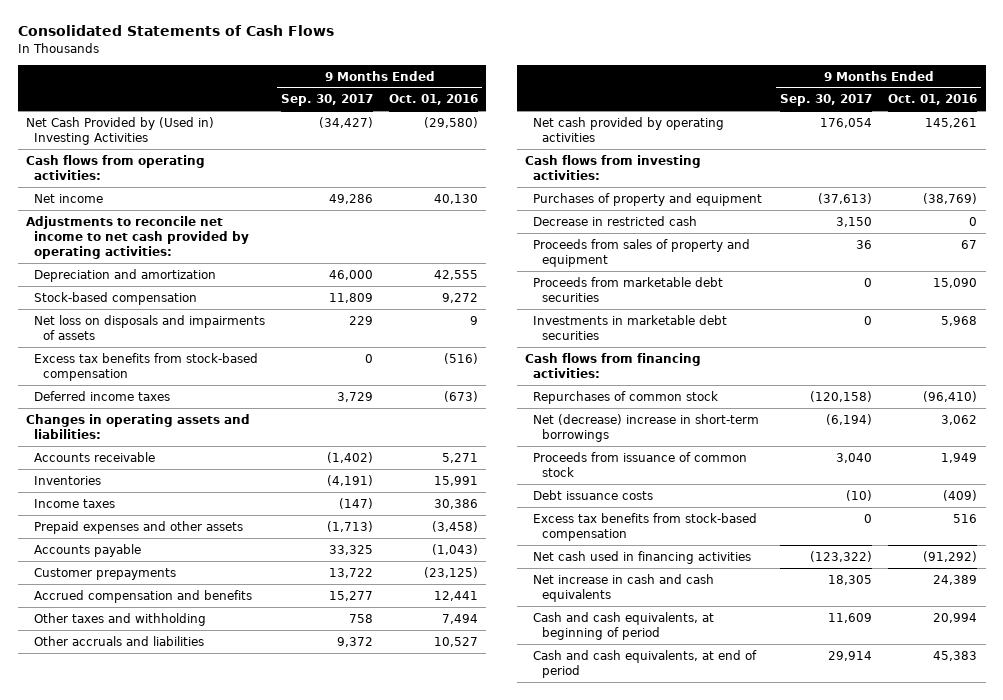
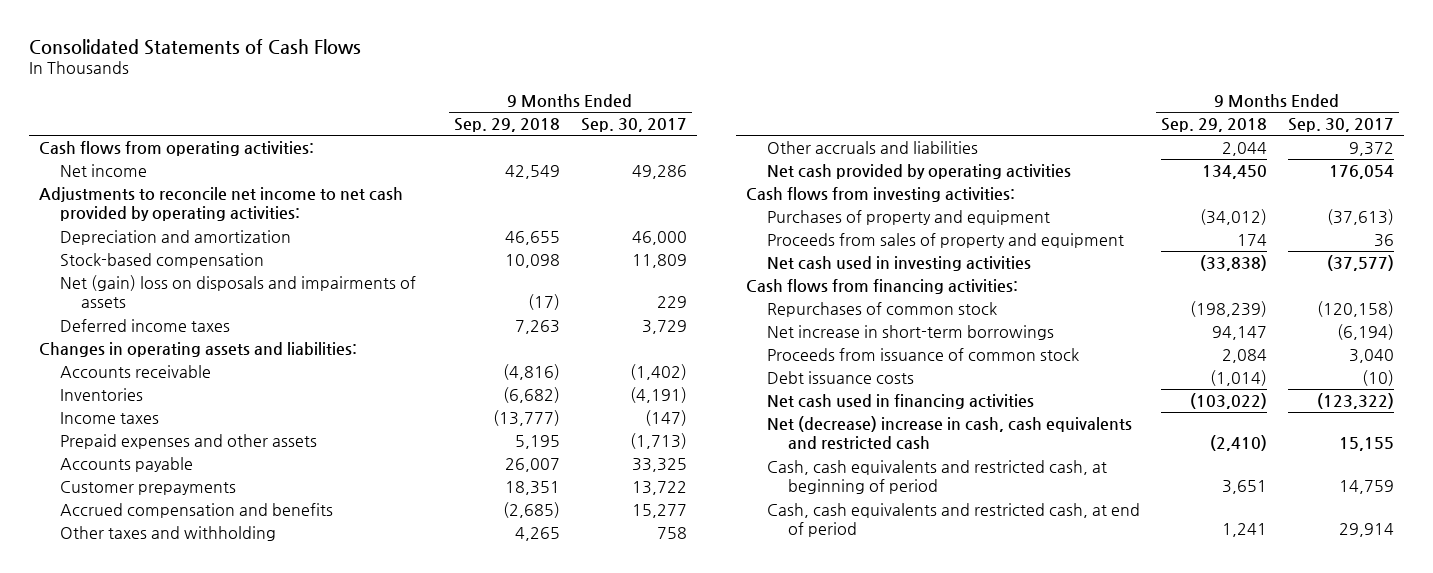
[389,94,479,106] Oct. 01, 2016 -> none
none -> [453,118,560,133] Sep. 29, 2018
[25,116,214,145] Net Cash Provided by (Used in) Investing Activities -> none
[34,352,259,381] Excess tax benefits from stock-based compensation -> none
[34,314,266,340] Net loss on disposals and impairments of assets -> [60,275,417,309] Net (gain) loss on disposals and impairments of assets
[533,215,698,226] Decrease in restricted cash -> none
[533,276,724,302] Proceeds from marketable debt securities -> none
[533,314,728,340] Investments in marketable debt securities -> none
none -> [767,256,1032,272] Net cash used in investing activities
[533,413,760,442] Net (decrease) increase in short-term borrowings -> [767,325,1055,341] Net increase in short-term borrowings
[533,512,758,541] Excess tax benefits from stock-based compensation -> none
[533,573,715,602] Net increase in cash and cash equivalents -> [767,416,1133,451] Net (decrease) increase in cash, cash equivalents and restricted cash
[828,574,873,585] 18,305 -> [1338,437,1394,452] 15,155
[533,611,715,640] Cash and cash equivalents, at beginning of period -> [767,460,1108,495] Cash, cash equivalents and restricted cash, at beginning of period
[828,612,873,623] 11,609 -> [1338,480,1394,495] 14,759
[533,649,758,678] Cash and cash equivalents, at end of period -> [767,503,1141,538] Cash, cash equivalents and restricted cash, at end of period

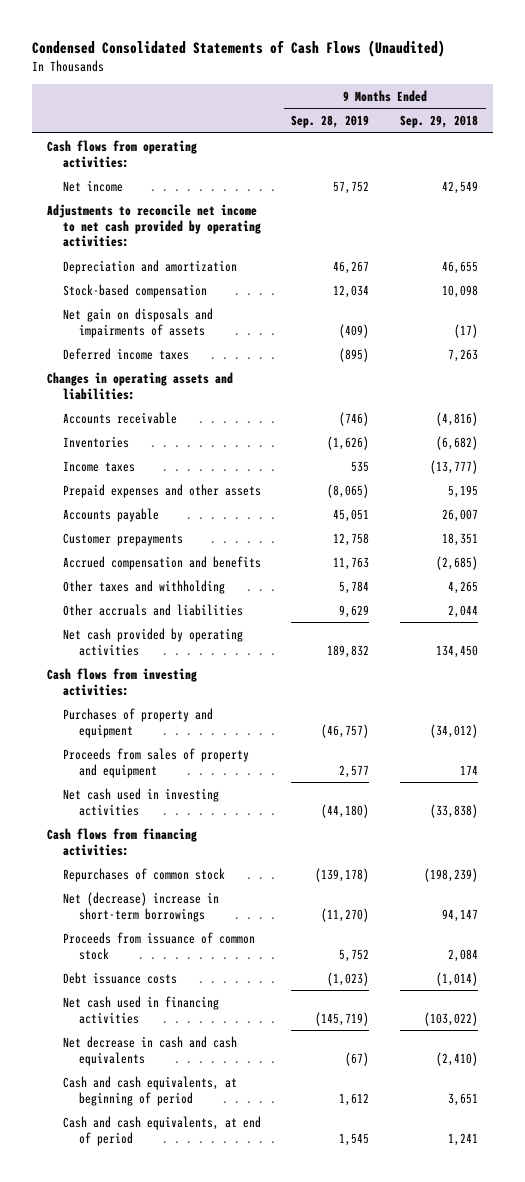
[28,38,361,55] Consolidated Statements of Cash Flows -> [32,39,446,57] Condensed Consolidated Statements of Cash Flows (Unaudited)
[580,118,687,133] Sep. 30, 2017 -> none
none -> [291,115,370,129] Sep. 28, 2019
[60,275,417,309] Net (gain) loss on disposals and impairments of assets -> [63,307,214,338] Net gain on disposals and impairments of assets
[767,325,1055,341] Net increase in short-term borrowings -> [63,891,220,922] Net (decrease) increase in short-term borrowings
[767,416,1133,451] Net (decrease) increase in cash, cash equivalents and restricted cash -> [63,1035,238,1066] Net decrease in cash and cash equivalents
[767,460,1108,495] Cash, cash equivalents and restricted cash, at beginning of period -> [63,1075,238,1106] Cash and cash equivalents, at beginning of period
[767,503,1141,538] Cash, cash equivalents and restricted cash, at end of period -> [63,1115,262,1146] Cash and cash equivalents, at end of period

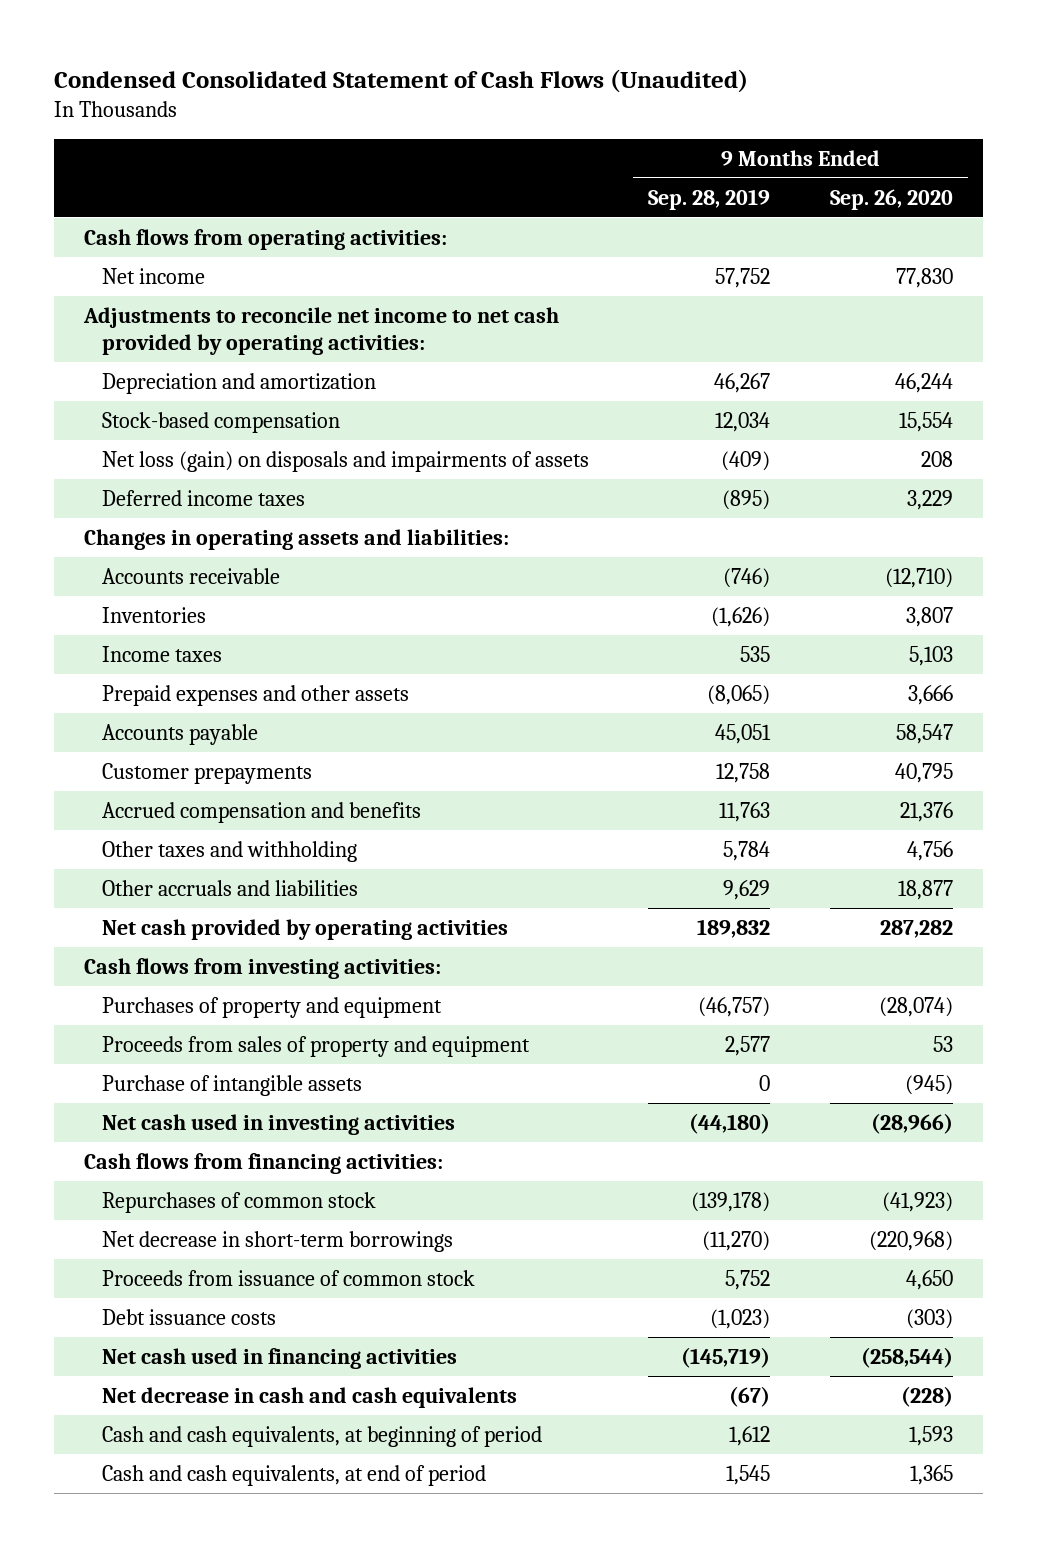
[32,39,446,57] Condensed Consolidated Statements of Cash Flows (Unaudited) -> [54,69,749,94] Condensed Consolidated Statement of Cash Flows (Unaudited)
[399,115,478,129] Sep. 29, 2018 -> none
none -> [829,188,953,210] Sep. 26, 2020
[63,307,214,338] Net gain on disposals and impairments of assets -> [101,450,589,472] Net loss (gain) on disposals and impairments of assets
none -> [101,1074,362,1096] Purchase of intangible assets
[63,891,220,922] Net (decrease) increase in short-term borrowings -> [101,1230,453,1252] Net decrease in short-term borrowings

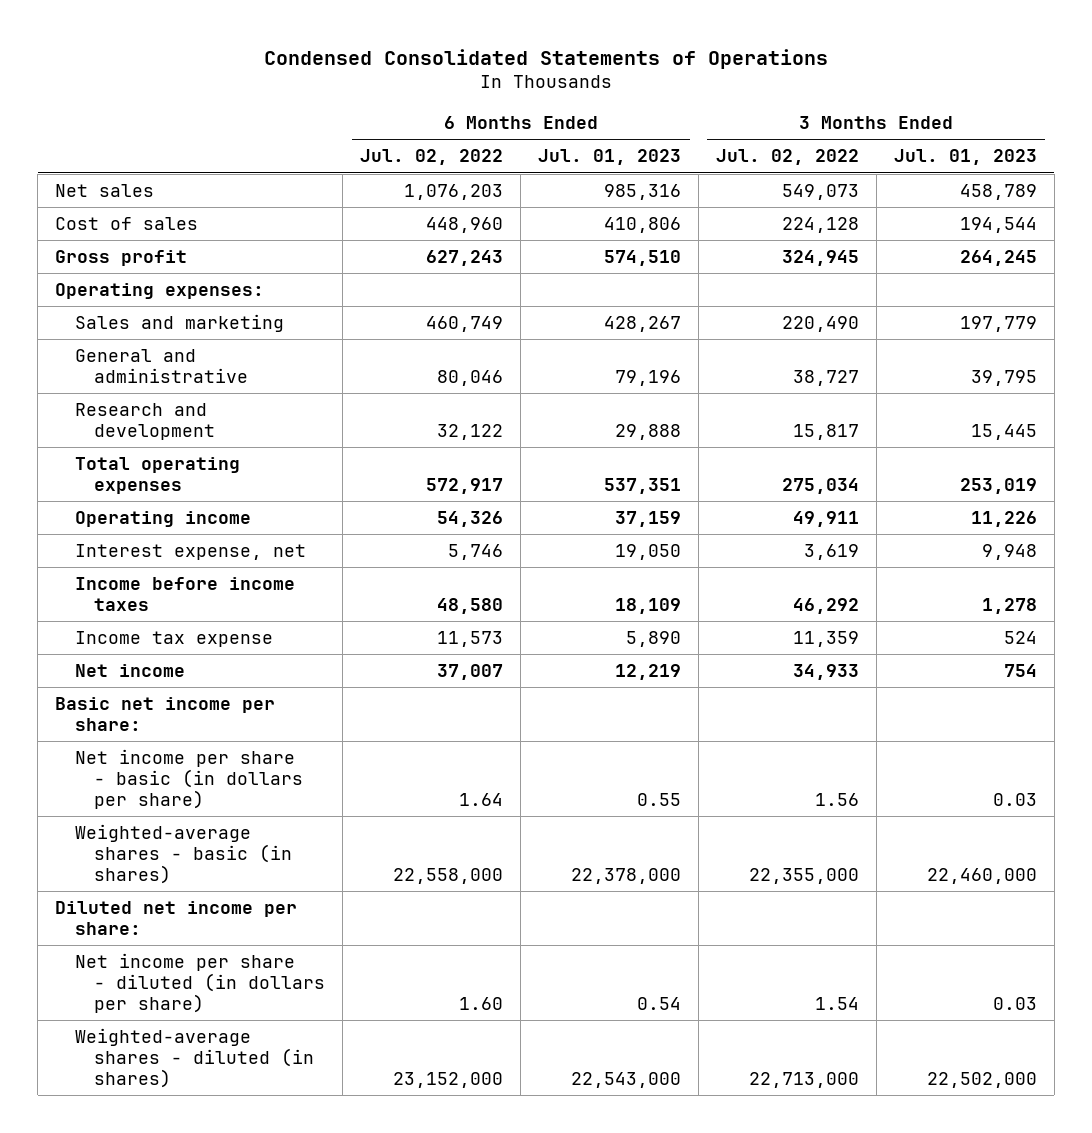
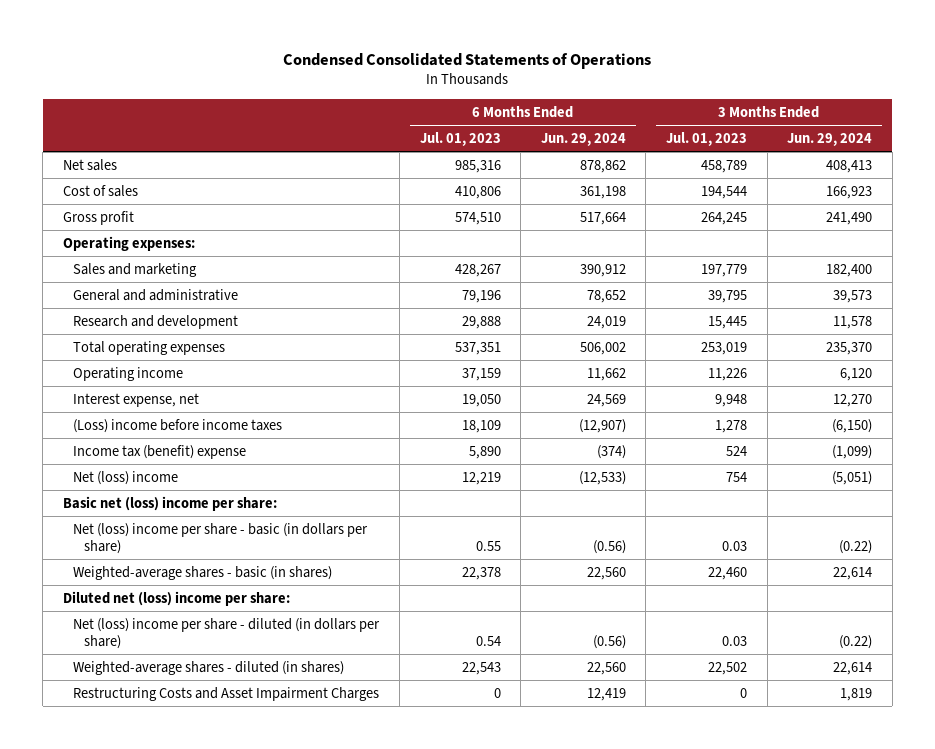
[360,149,504,166] Jul. 02, 2022 -> none
[715,149,859,166] Jul. 02, 2022 -> none
none -> [540,133,626,147] Jun. 29, 2024
none -> [787,133,873,147] Jun. 29, 2024
[74,577,295,611] Income before income taxes -> [73,418,283,433] (Loss) income before income taxes
[74,631,273,648] Income tax expense -> [73,444,247,459] Income tax (benefit) expense
[74,664,185,678] Net income -> [73,470,179,485] Net (loss) income
[55,697,276,731] Basic net income per share: -> [62,495,277,511] Basic net (loss) income per share:
[74,749,304,809] Net income per share - basic (in dollars per share) -> [73,522,369,554] Net (loss) income per share - basic (in dollars per share)
[571,867,682,884] 22,378,000 -> [461,566,501,580] 22,378
[926,867,1037,884] 22,460,000 -> [707,566,747,580] 22,460
[55,901,298,935] Diluted net income per share: -> [62,590,290,606] Diluted net (loss) income per share:
[74,953,326,1013] Net income per share - diluted (in dollars per share) -> [73,617,381,649] Net (loss) income per share - diluted (in dollars per share)
[571,1071,682,1088] 22,543,000 -> [461,661,501,675] 22,543
[926,1071,1037,1088] 22,502,000 -> [707,661,747,675] 22,502
none -> [73,686,380,701] Restructuring Costs and Asset Impairment Charges

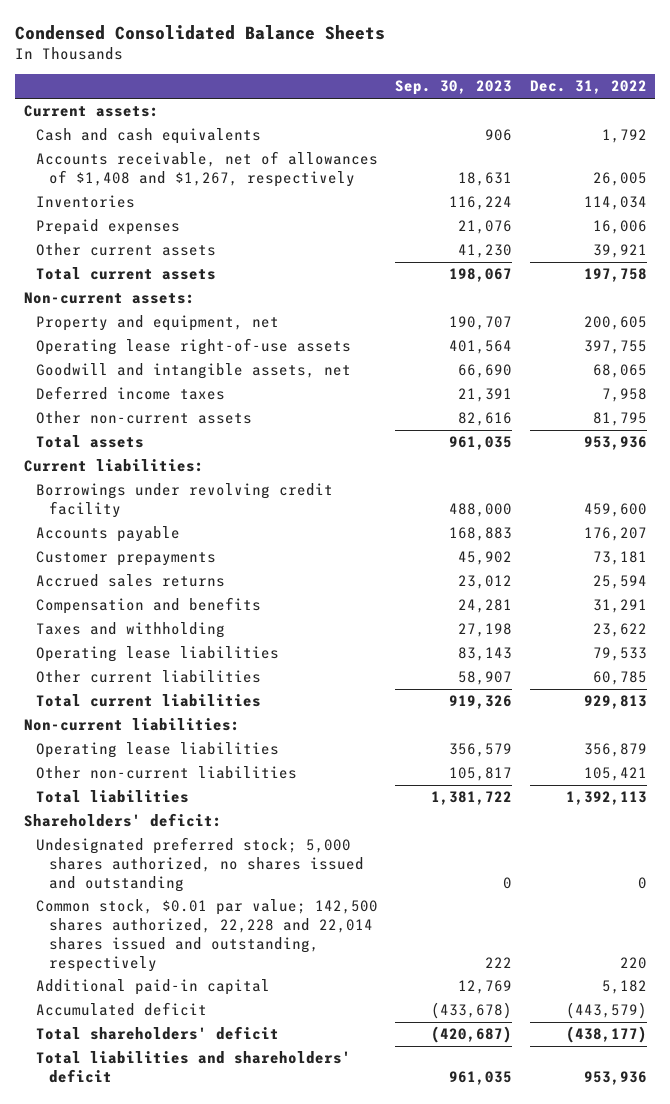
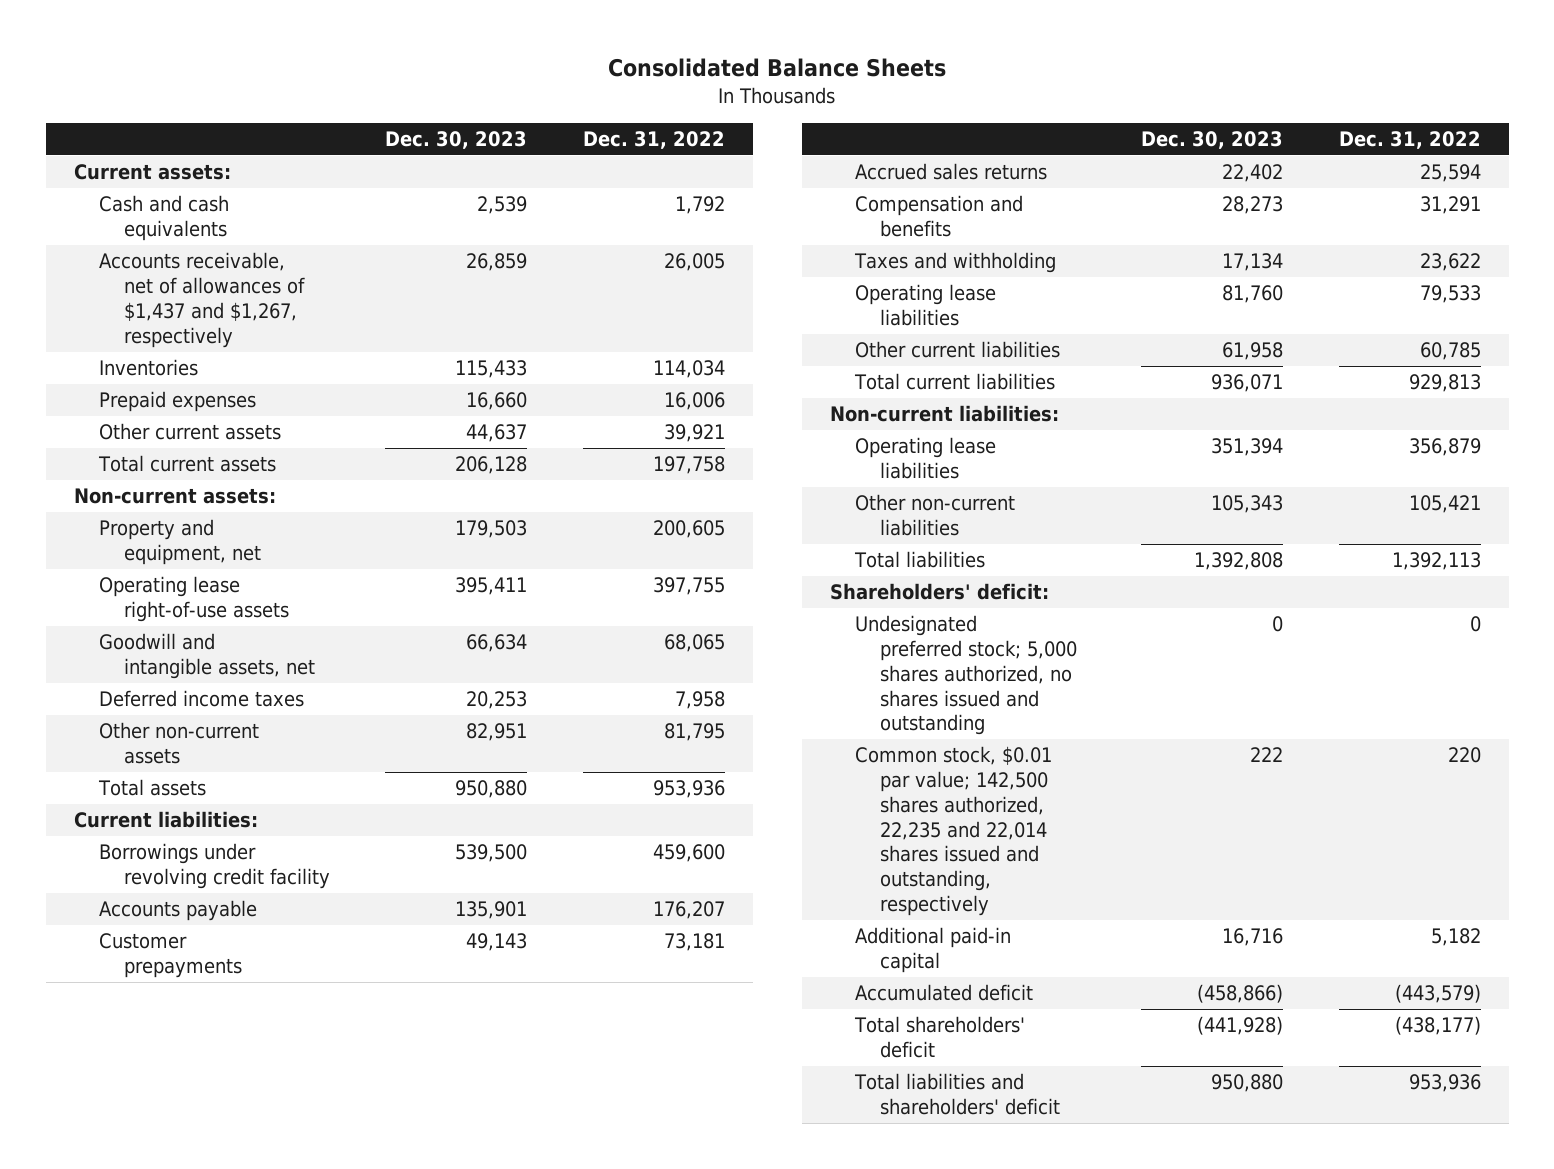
[15,24,386,40] Condensed Consolidated Balance Sheets -> [608,58,947,78] Consolidated Balance Sheets
[395,80,513,96] Sep. 30, 2023 -> none
none -> [385,130,528,149] Dec. 30, 2023
[36,151,379,187] Accounts receivable, net of allowances of $1,408 and $1,267, respectively -> [98,252,305,348] Accounts receivable, net of allowances of $1,437 and $1,267, respectively
[36,899,379,972] Common stock, $0.01 par value; 142,500 shares authorized, 22,228 and 22,014 shares issued and outstanding, respectively -> [854,746,1052,917] Common stock, $0.01 par value; 142,500 shares authorized, 22,235 and 22,014 shares issued and outstanding, respectively

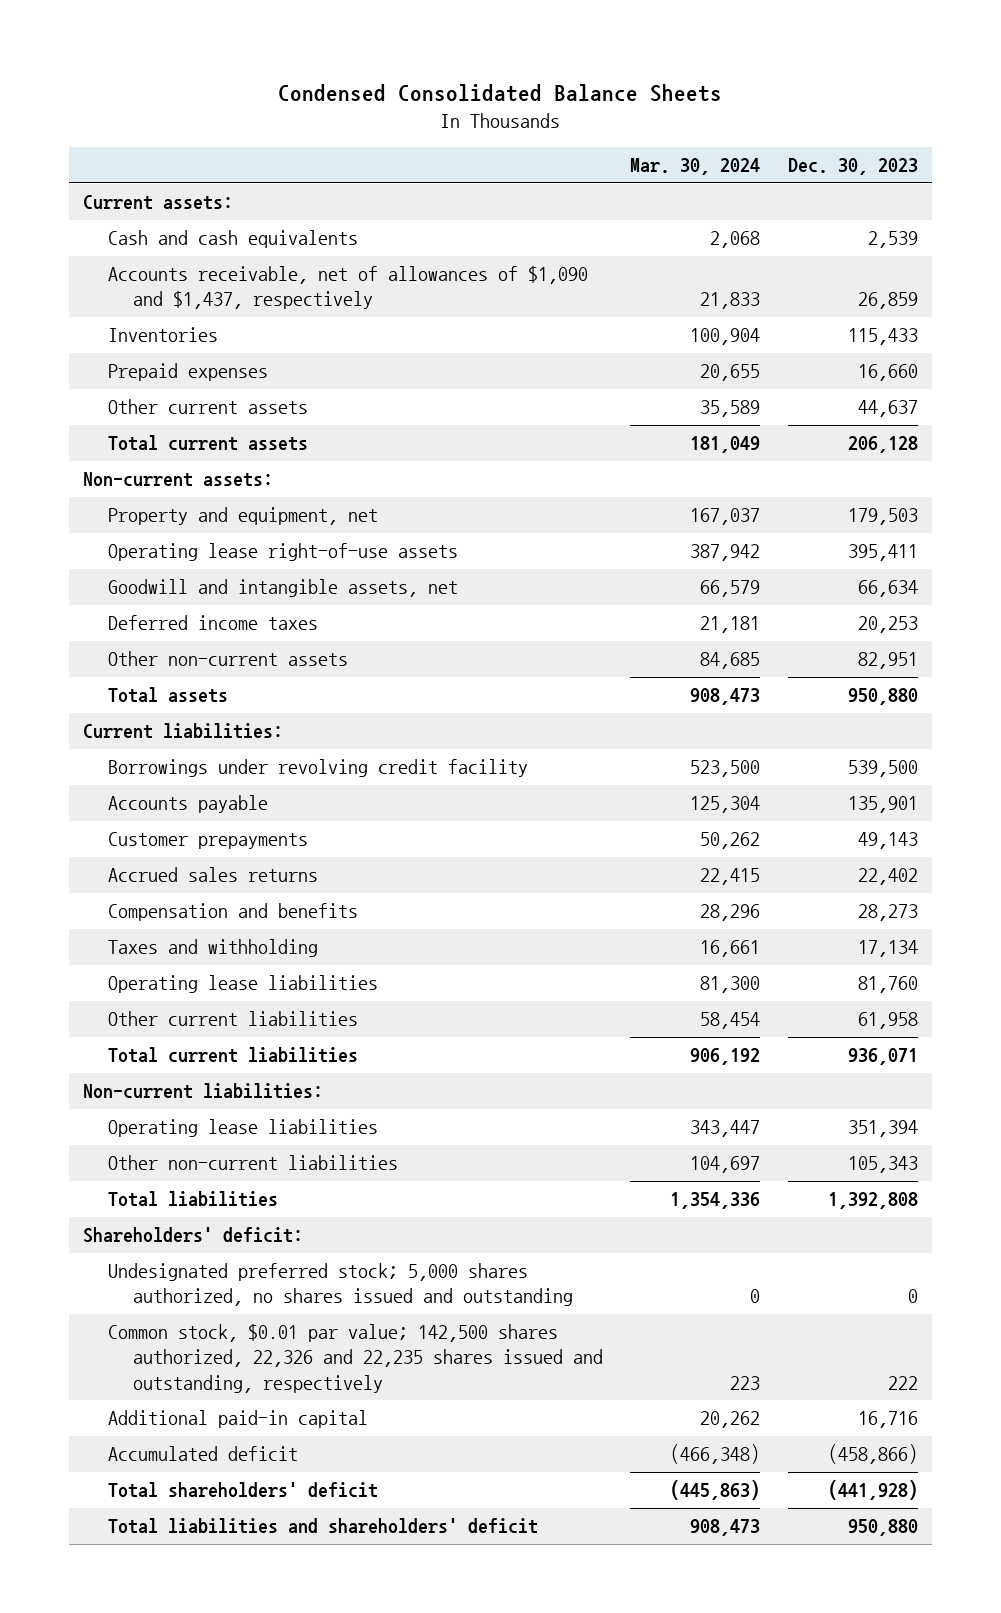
[608,58,947,78] Consolidated Balance Sheets -> [278,84,723,103] Condensed Consolidated Balance Sheets
[582,130,725,149] Dec. 31, 2022 -> none
none -> [630,158,761,176] Mar. 30, 2024
[98,252,305,348] Accounts receivable, net of allowances of $1,437 and $1,267, respectively -> [107,266,588,310] Accounts receivable, net of allowances of $1,090 and $1,437, respectively
[854,746,1052,917] Common stock, $0.01 par value; 142,500 shares authorized, 22,235 and 22,014 shares issued and outstanding, respectively -> [107,1324,604,1393] Common stock, $0.01 par value; 142,500 shares authorized, 22,326 and 22,235 shares issued and outstanding, respectively

